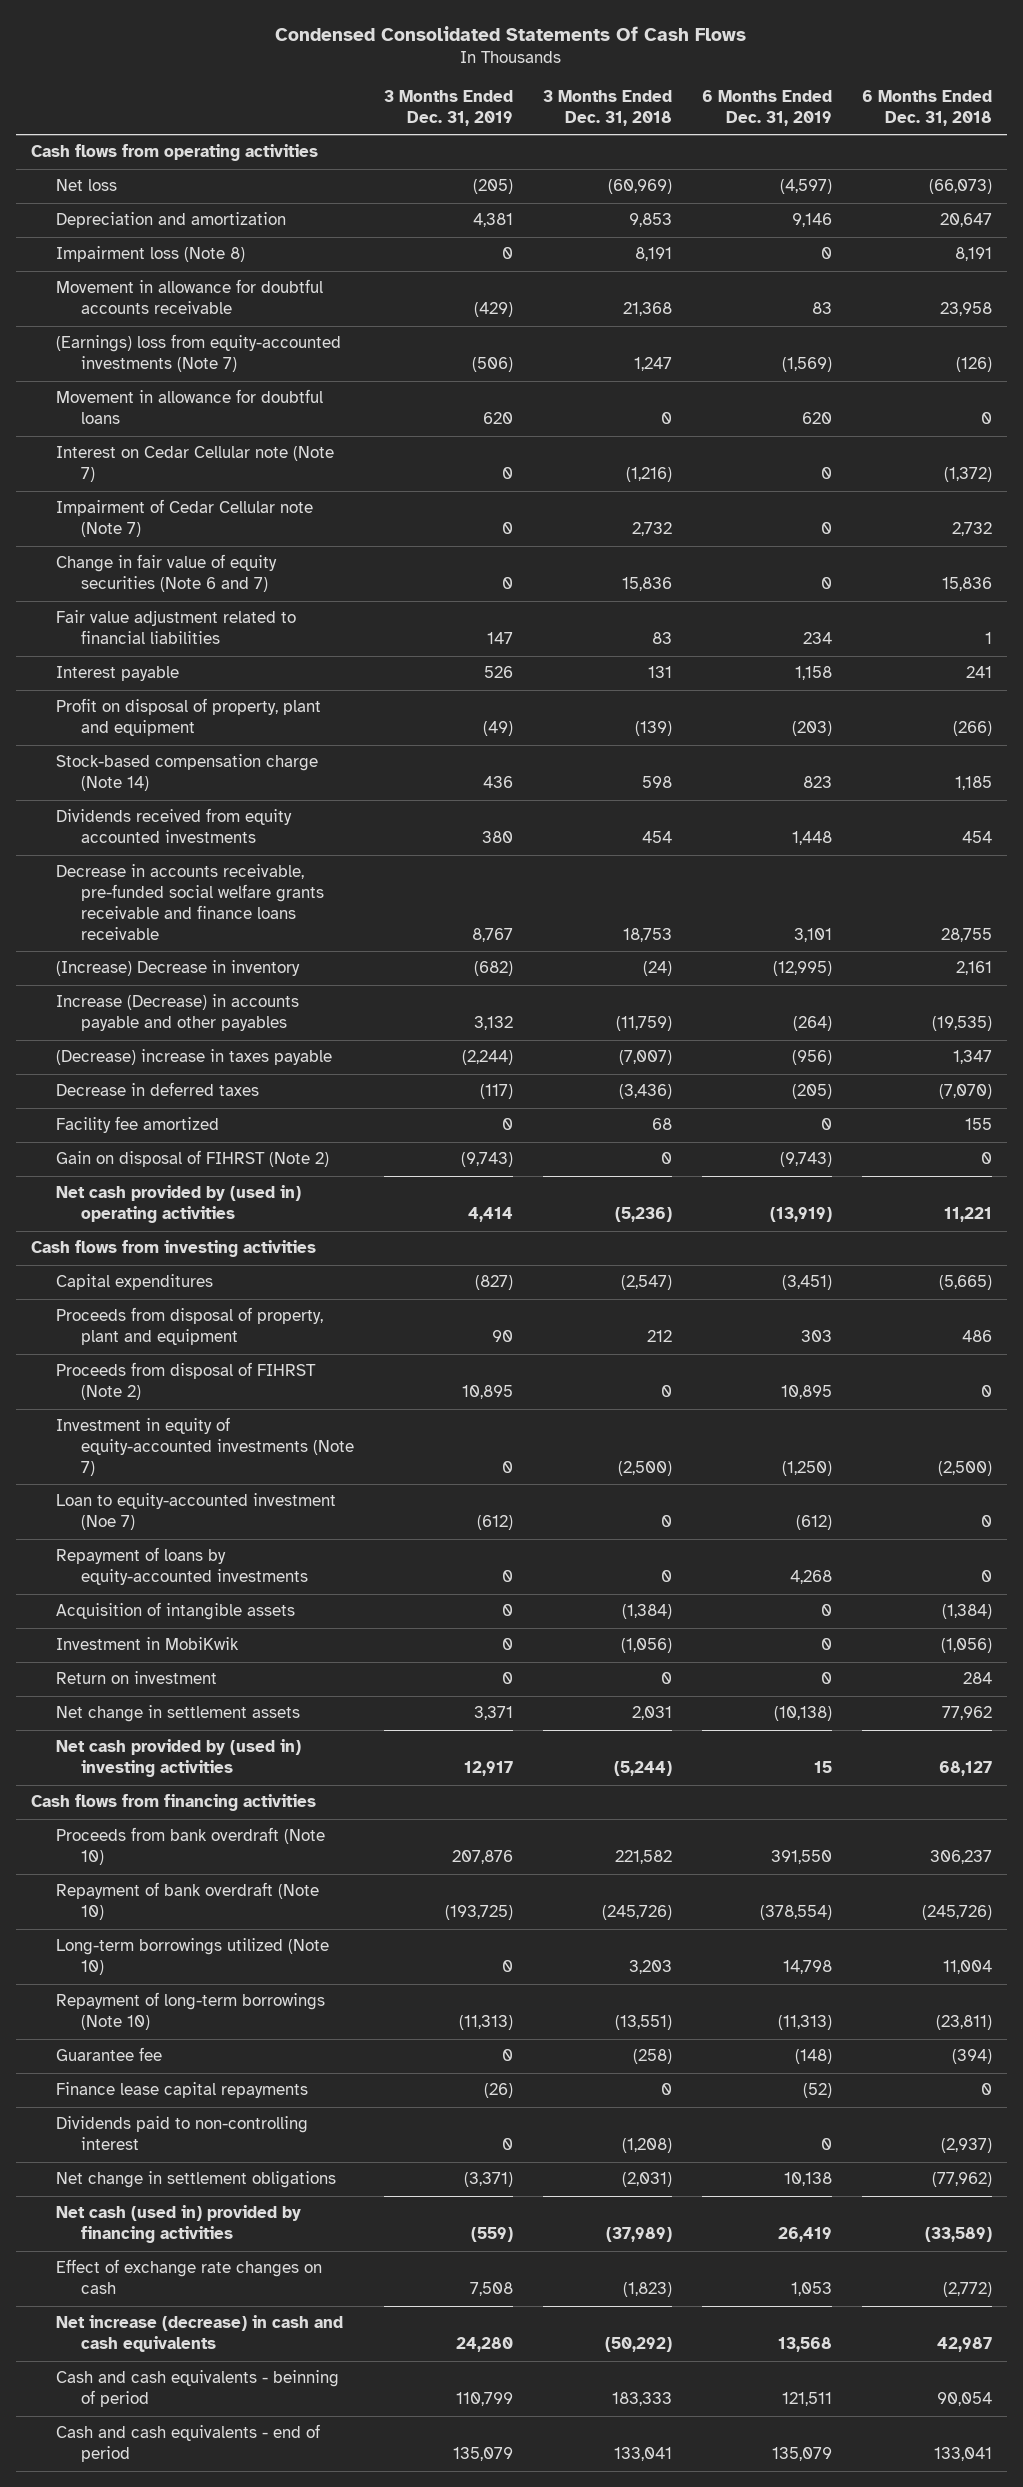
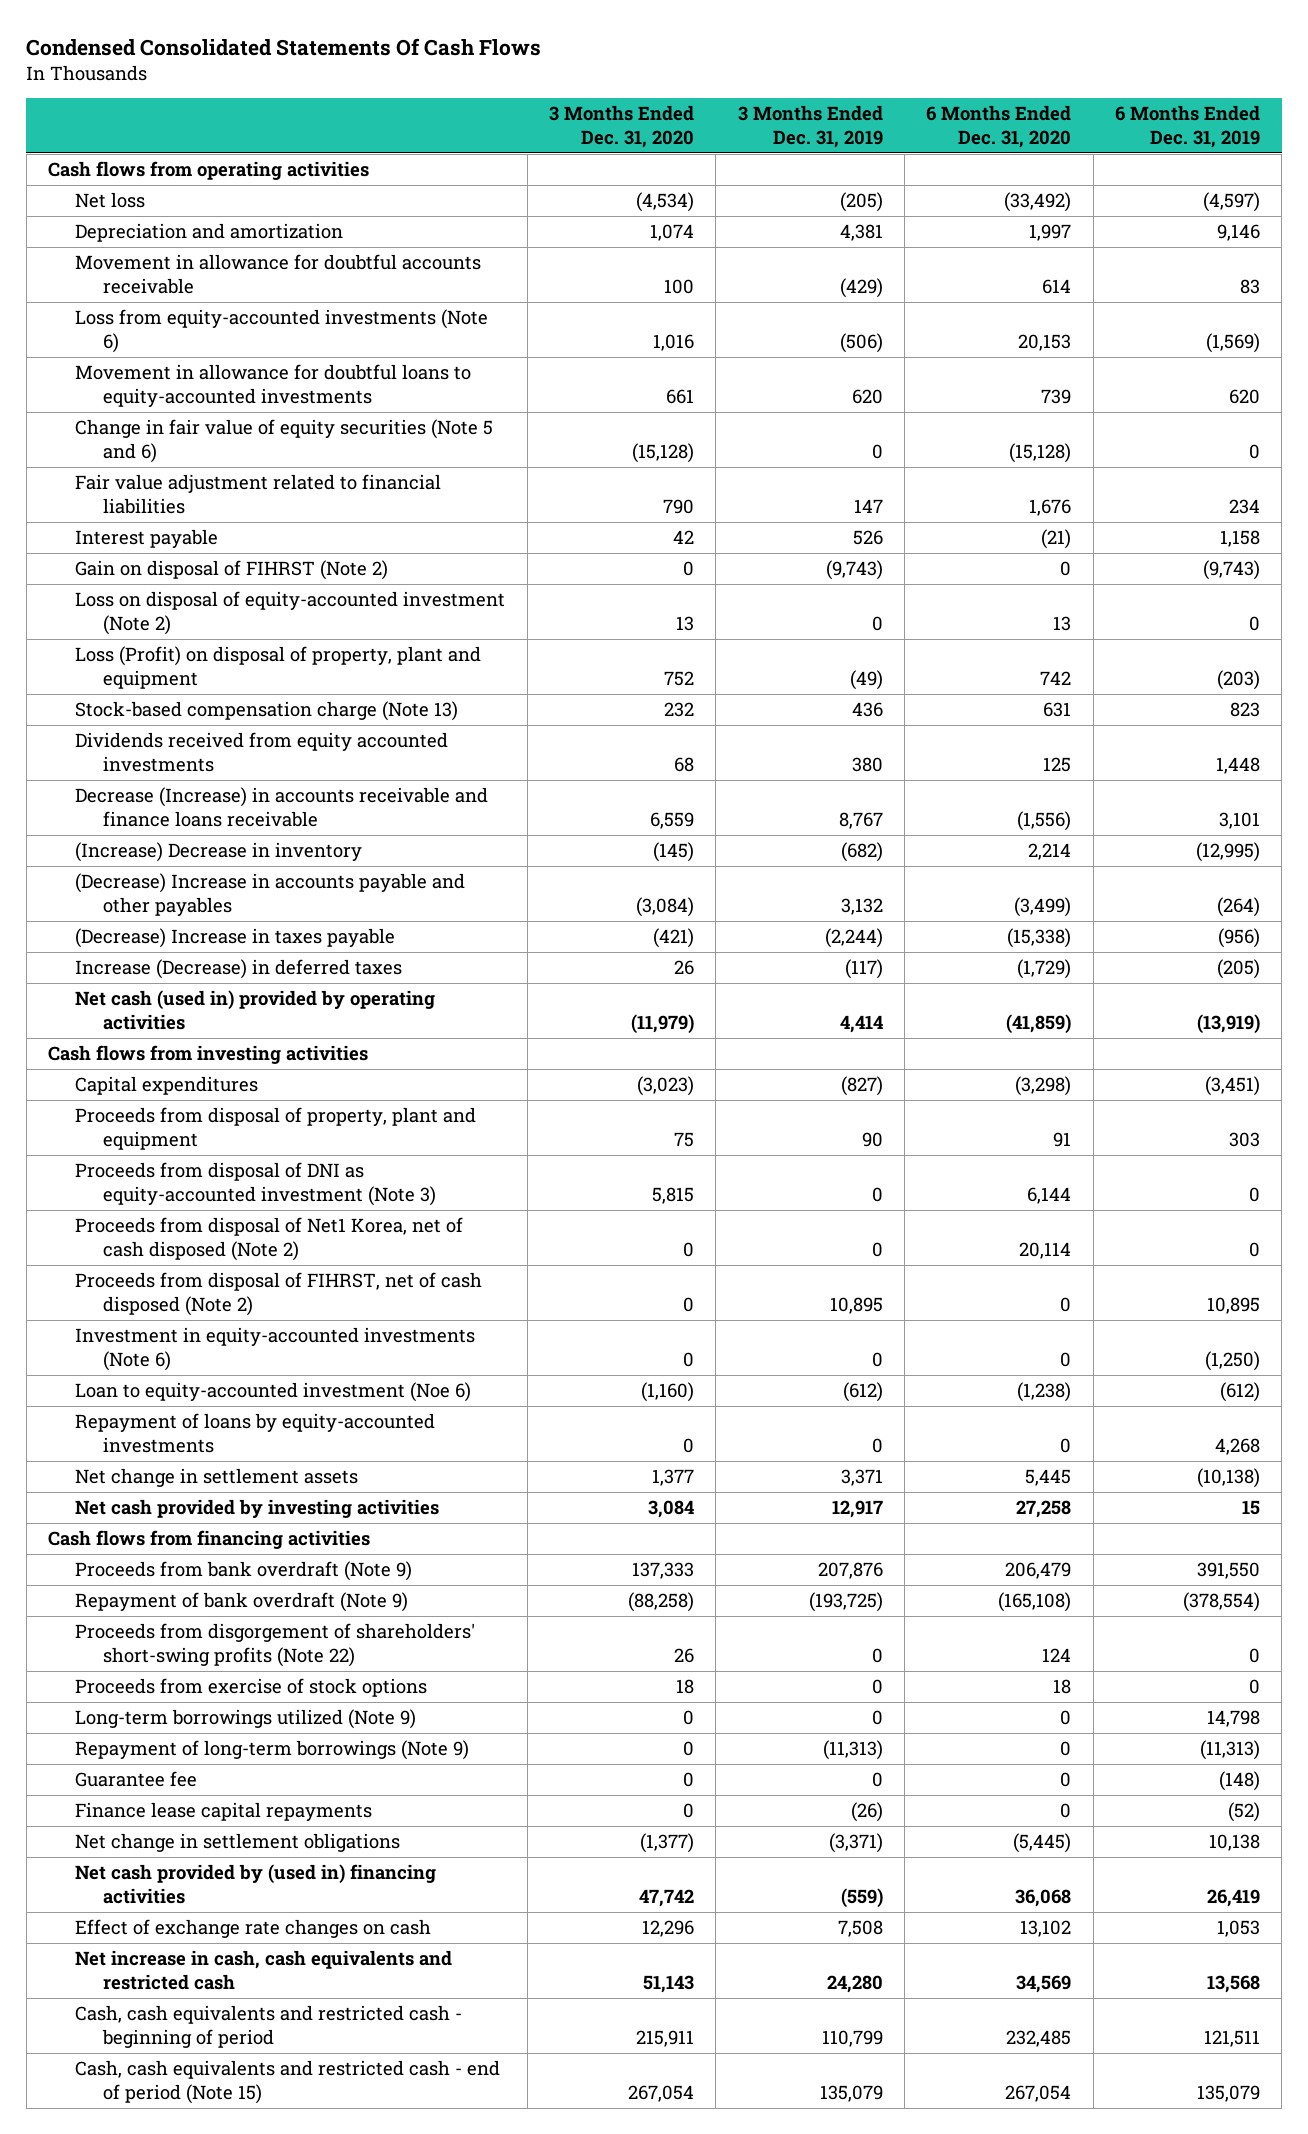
[542,90,672,126] 3 Months Ended Dec. 31, 2018 -> none
[861,90,992,126] 6 Months Ended Dec. 31, 2018 -> none
none -> [549,105,695,149] 3 Months Ended Dec. 31, 2020
none -> [926,105,1072,149] 6 Months Ended Dec. 31, 2020
[55,246,245,263] Impairment loss (Note 8) -> none
[55,446,334,483] Interest on Cedar Cellular note (Note 7) -> none
[55,499,313,538] Impairment of Cedar Cellular note (Note 7) -> none
[55,334,341,373] (Earnings) loss from equity-accounted investments (Note 7) -> [75,309,489,354] Loss from equity-accounted investments (Note 6)
[55,389,323,425] Movement in allowance for doubtful loans -> [75,364,472,408] Movement in allowance for doubtful loans to equity-accounted investments
[55,554,277,593] Change in fair value of equity securities (Note 6 and 7) -> [75,419,494,464] Change in fair value of equity securities (Note 5 and 6)
[55,1150,329,1168] Gain on disposal of FIHRST (Note 2) -> [75,560,389,581] Gain on disposal of FIHRST (Note 2)
none -> [75,591,506,636] Loss on disposal of equity-accounted investment (Note 2)
[55,698,321,737] Profit on disposal of property, plant and equipment -> [75,646,482,690] Loss (Profit) on disposal of property, plant and equipment
[55,754,318,792] Stock-based compensation charge (Note 14) -> [75,701,459,722] Stock-based compensation charge (Note 13)
[55,864,324,940] Decrease in accounts receivable, pre-funded social welfare grants receivable and finance loans receivable -> [75,787,489,828] Decrease (Increase) in accounts receivable and finance loans receivable
[55,1116,219,1134] Facility fee amortized -> none
[55,994,299,1032] Increase (Decrease) in accounts payable and other payables -> [75,873,466,917] (Decrease) Increase in accounts payable and other payables
[55,1049,332,1066] (Decrease) increase in taxes payable -> [75,928,396,949] (Decrease) Increase in taxes payable
[55,1082,259,1097] Decrease in deferred taxes -> [75,959,403,980] Increase (Decrease) in deferred taxes
[55,1185,301,1224] Net cash provided by (used in) operating activities -> [75,990,436,1031] Net cash (used in) provided by operating activities
none -> [75,1162,436,1207] Proceeds from disposal of DNI as equity-accounted investment (Note 3)
none -> [75,1217,464,1262] Proceeds from disposal of Net1 Korea, net of cash disposed (Note 2)
[55,1362,316,1401] Proceeds from disposal of FIHRST (Note 2) -> [75,1272,483,1317] Proceeds from disposal of FIHRST, net of cash disposed (Note 2)
[55,1417,354,1476] Investment in equity of equity-accounted investments (Note 7) -> [75,1327,476,1372] Investment in equity-accounted investments (Note 6)
[55,1493,336,1531] Loan to equity-accounted investment (Noe 7) -> [75,1382,472,1403] Loan to equity-accounted investment (Noe 6)
[55,1602,295,1621] Acquisition of intangible assets -> none
[55,1637,239,1651] Investment in MobiKwik -> none
[55,1671,217,1685] Return on investment -> none
[55,1739,301,1778] Net cash provided by (used in) investing activities -> [75,1499,440,1519] Net cash provided by investing activities
[55,1827,325,1866] Proceeds from bank overdraft (Note 10) -> [75,1561,413,1582] Proceeds from bank overdraft (Note 9)
[55,1882,319,1921] Repayment of bank overdraft (Note 10) -> [75,1592,409,1613] Repayment of bank overdraft (Note 9)
none -> [75,1623,476,1668] Proceeds from disgorgement of shareholders' short-swing profits (Note 22)
none -> [75,1678,428,1698] Proceeds from exercise of stock options
[55,1938,329,1976] Long-term borrowings utilized (Note 10) -> [75,1709,417,1730] Long-term borrowings utilized (Note 9)
[55,1992,325,2031] Repayment of long-term borrowings (Note 10) -> [75,1740,470,1761] Repayment of long-term borrowings (Note 9)
[55,2116,308,2151] Dividends paid to non-controlling interest -> none
[55,2205,301,2244] Net cash (used in) provided by financing activities -> [75,1864,437,1905] Net cash provided by (used in) financing activities
[55,2315,343,2353] Net increase (decrease) in cash and cash equivalents -> [75,1950,453,1991] Net increase in cash, cash equivalents and restricted cash
[55,2370,339,2408] Cash and cash equivalents - beinning of period -> [75,2005,463,2049] Cash, cash equivalents and restricted cash - beginning of period
[55,2424,320,2463] Cash and cash equivalents - end of period -> [75,2060,501,2105] Cash, cash equivalents and restricted cash - end of period (Note 15)

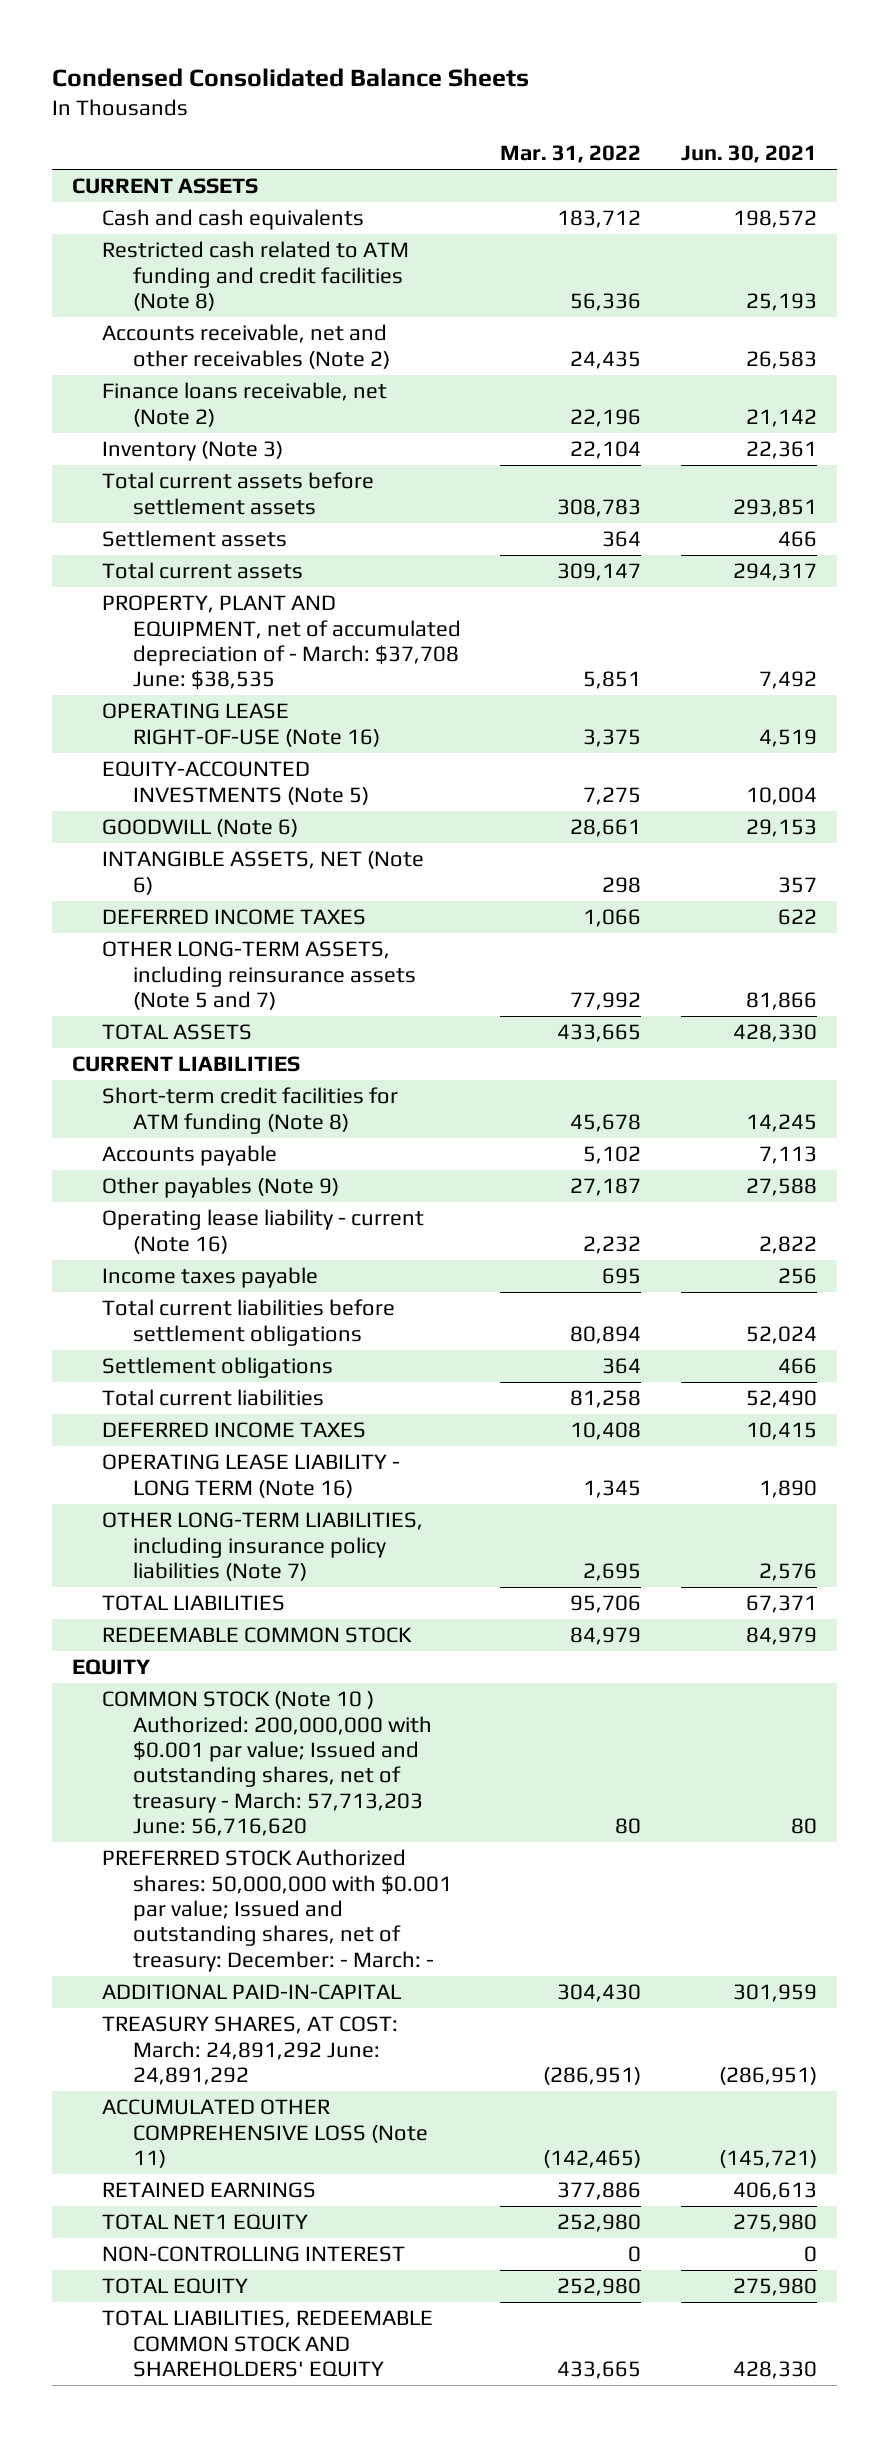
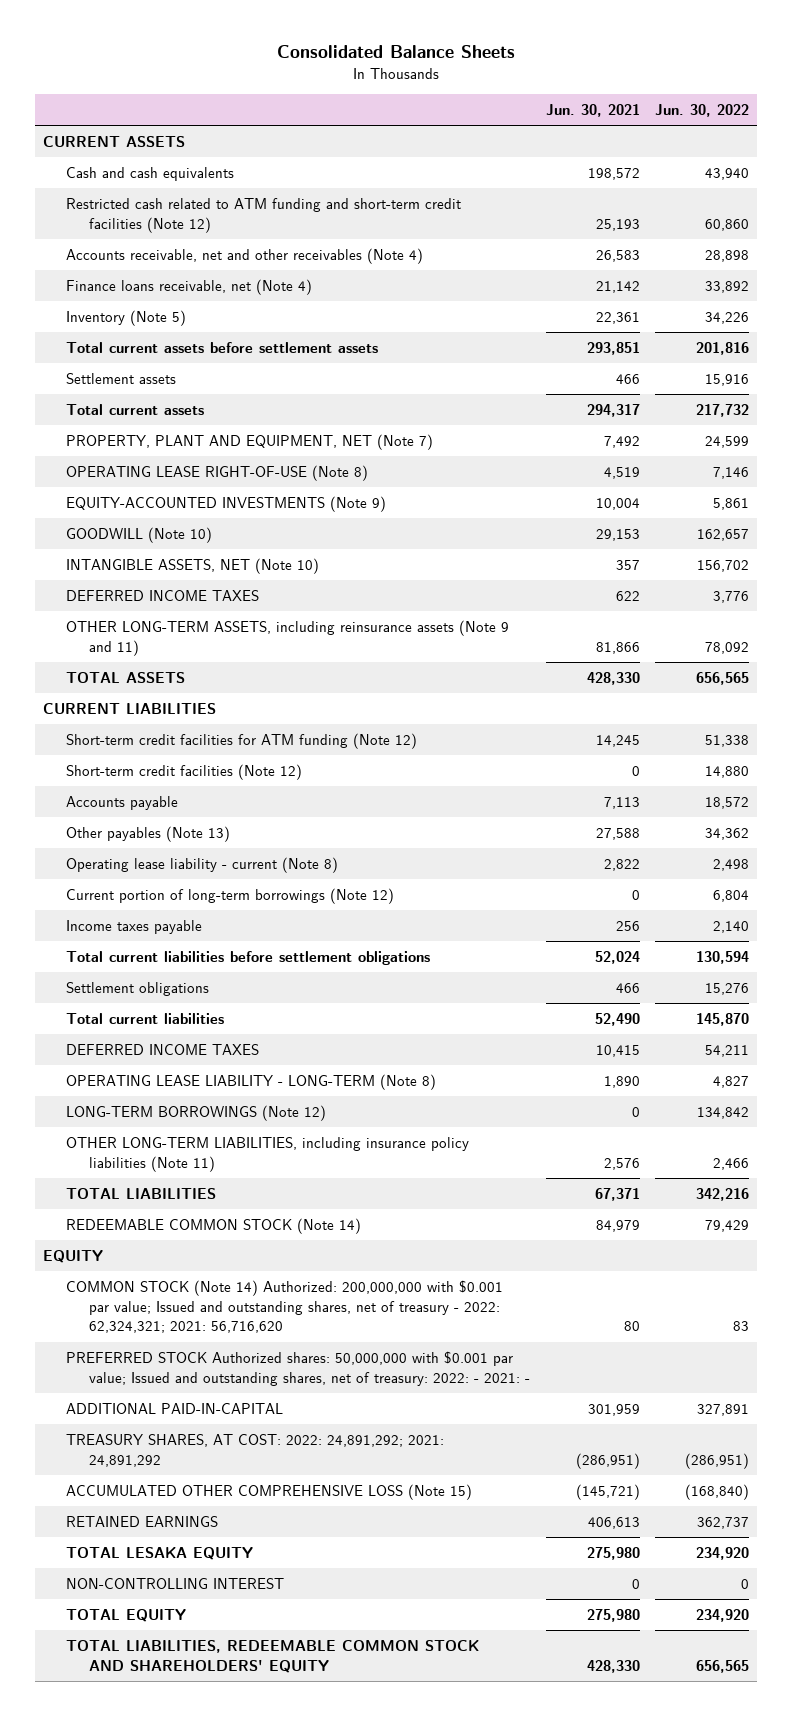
[51,67,529,87] Condensed Consolidated Balance Sheets -> [277,45,516,59] Consolidated Balance Sheets
[500,145,642,164] Mar. 31, 2022 -> none
none -> [655,104,750,118] Jun. 30, 2022
[102,241,410,311] Restricted cash related to ATM funding and credit facilities (Note 8) -> [65,197,461,233] Restricted cash related to ATM funding and short-term credit facilities (Note 12)
[102,324,390,369] Accounts receivable, net and other receivables (Note 2) -> [65,247,423,264] Accounts receivable, net and other receivables (Note 4)
[102,382,388,427] Finance loans receivable, net (Note 2) -> [65,278,312,295] Finance loans receivable, net (Note 4)
[102,441,284,462] Inventory (Note 3) -> [65,309,186,326] Inventory (Note 5)
[102,595,461,691] PROPERTY, PLANT AND EQUIPMENT, net of accumulated depreciation of - March: $37,708 June: $38,535 -> [65,433,433,450] PROPERTY, PLANT AND EQUIPMENT, NET (Note 7)
[102,703,380,747] OPERATING LEASE RIGHT-OF-USE (Note 16) -> [65,464,368,481] OPERATING LEASE RIGHT-OF-USE (Note 8)
[102,761,369,805] EQUITY-ACCOUNTED INVESTMENTS (Note 5) -> [65,495,386,512] EQUITY-ACCOUNTED INVESTMENTS (Note 9)
[102,819,299,838] GOODWILL (Note 6) -> [65,526,212,543] GOODWILL (Note 10)
[102,851,425,895] INTANGIBLE ASSETS, NET (Note 6) -> [65,557,319,574] INTANGIBLE ASSETS, NET (Note 10)
[102,941,416,1010] OTHER LONG-TERM ASSETS, including reinsurance assets (Note 5 and 7) -> [65,619,509,656] OTHER LONG-TERM ASSETS, including reinsurance assets (Note 9 and 11)
[102,1087,399,1134] Short-term credit facilities for ATM funding (Note 8) -> [65,732,417,749] Short-term credit facilities for ATM funding (Note 12)
none -> [65,763,302,780] Short-term credit facilities (Note 12)
[102,1177,340,1199] Other payables (Note 9) -> [65,825,230,842] Other payables (Note 13)
[102,1209,425,1254] Operating lease liability - current (Note 16) -> [65,856,338,873] Operating lease liability - current (Note 8)
none -> [65,887,394,904] Current portion of long-term borrowings (Note 12)
[102,1454,401,1498] OPERATING LEASE LIABILITY - LONG TERM (Note 16) -> [65,1073,436,1090] OPERATING LEASE LIABILITY - LONG-TERM (Note 8)
none -> [65,1104,326,1121] LONG-TERM BORROWINGS (Note 12)
[102,1512,424,1581] OTHER LONG-TERM LIABILITIES, including insurance policy liabilities (Note 7) -> [65,1136,469,1172] OTHER LONG-TERM LIABILITIES, including insurance policy liabilities (Note 11)
[102,1627,413,1644] REDEEMABLE COMMON STOCK -> [65,1217,361,1234] REDEEMABLE COMMON STOCK (Note 14)
[102,1691,432,1836] COMMON STOCK (Note 10 ) Authorized: 200,000,000 with $0.001 par value; Issued and outstanding shares, net of treasury - March: 57,713,203 June: 56,716,620 -> [65,1279,503,1334] COMMON STOCK (Note 14) Authorized: 200,000,000 with $0.001 par value; Issued and outstanding shares, net of treasury - 2022: 62,324,321; 2021: 56,716,620
[102,1849,452,1972] PREFERRED STOCK Authorized shares: 50,000,000 with $0.001 par value; Issued and outstanding shares, net of treasury: December: - March: - -> [65,1350,530,1386] PREFERRED STOCK Authorized shares: 50,000,000 with $0.001 par value; Issued and outstanding shares, net of treasury: 2022: - 2021: -
[102,2016,399,2085] TREASURY SHARES, AT COST: March: 24,891,292 June: 24,891,292 -> [65,1433,444,1467] TREASURY SHARES, AT COST: 2022: 24,891,292; 2021: 24,891,292
[102,2099,428,2168] ACCUMULATED OTHER COMPREHENSIVE LOSS (Note 11) -> [65,1483,472,1500] ACCUMULATED OTHER COMPREHENSIVE LOSS (Note 15)
[102,2214,309,2231] TOTAL NET1 EQUITY -> [65,1546,253,1560] TOTAL LESAKA EQUITY

